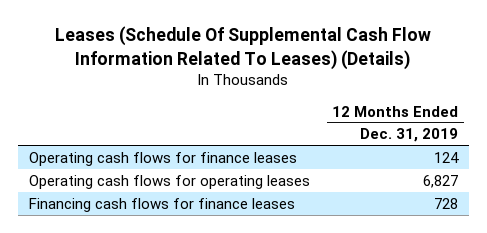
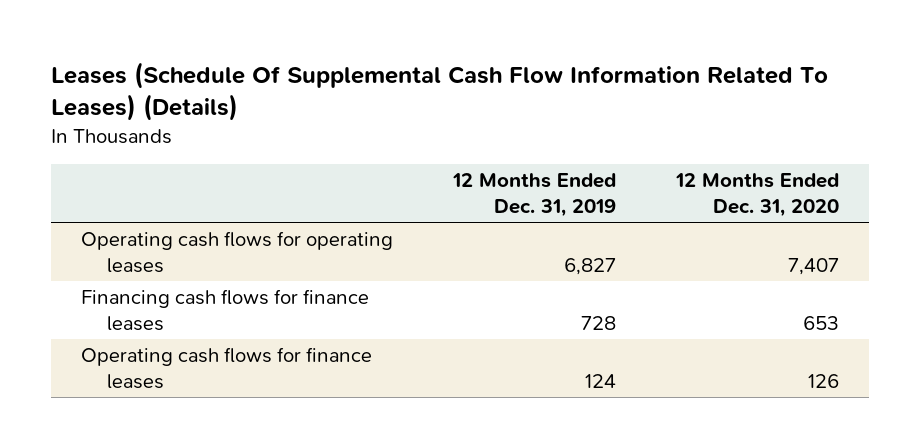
none -> [675,173,840,217] 12 Months Ended Dec. 31, 2020
[28,151,297,166] Operating cash flows for finance leases -> [81,347,373,389] Operating cash flows for finance leases

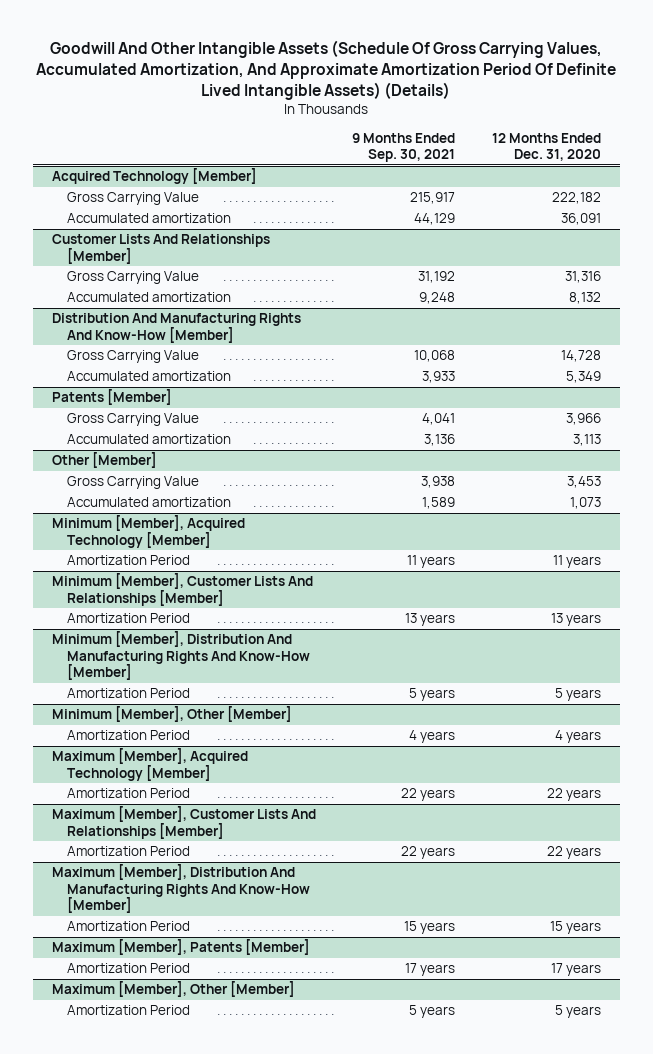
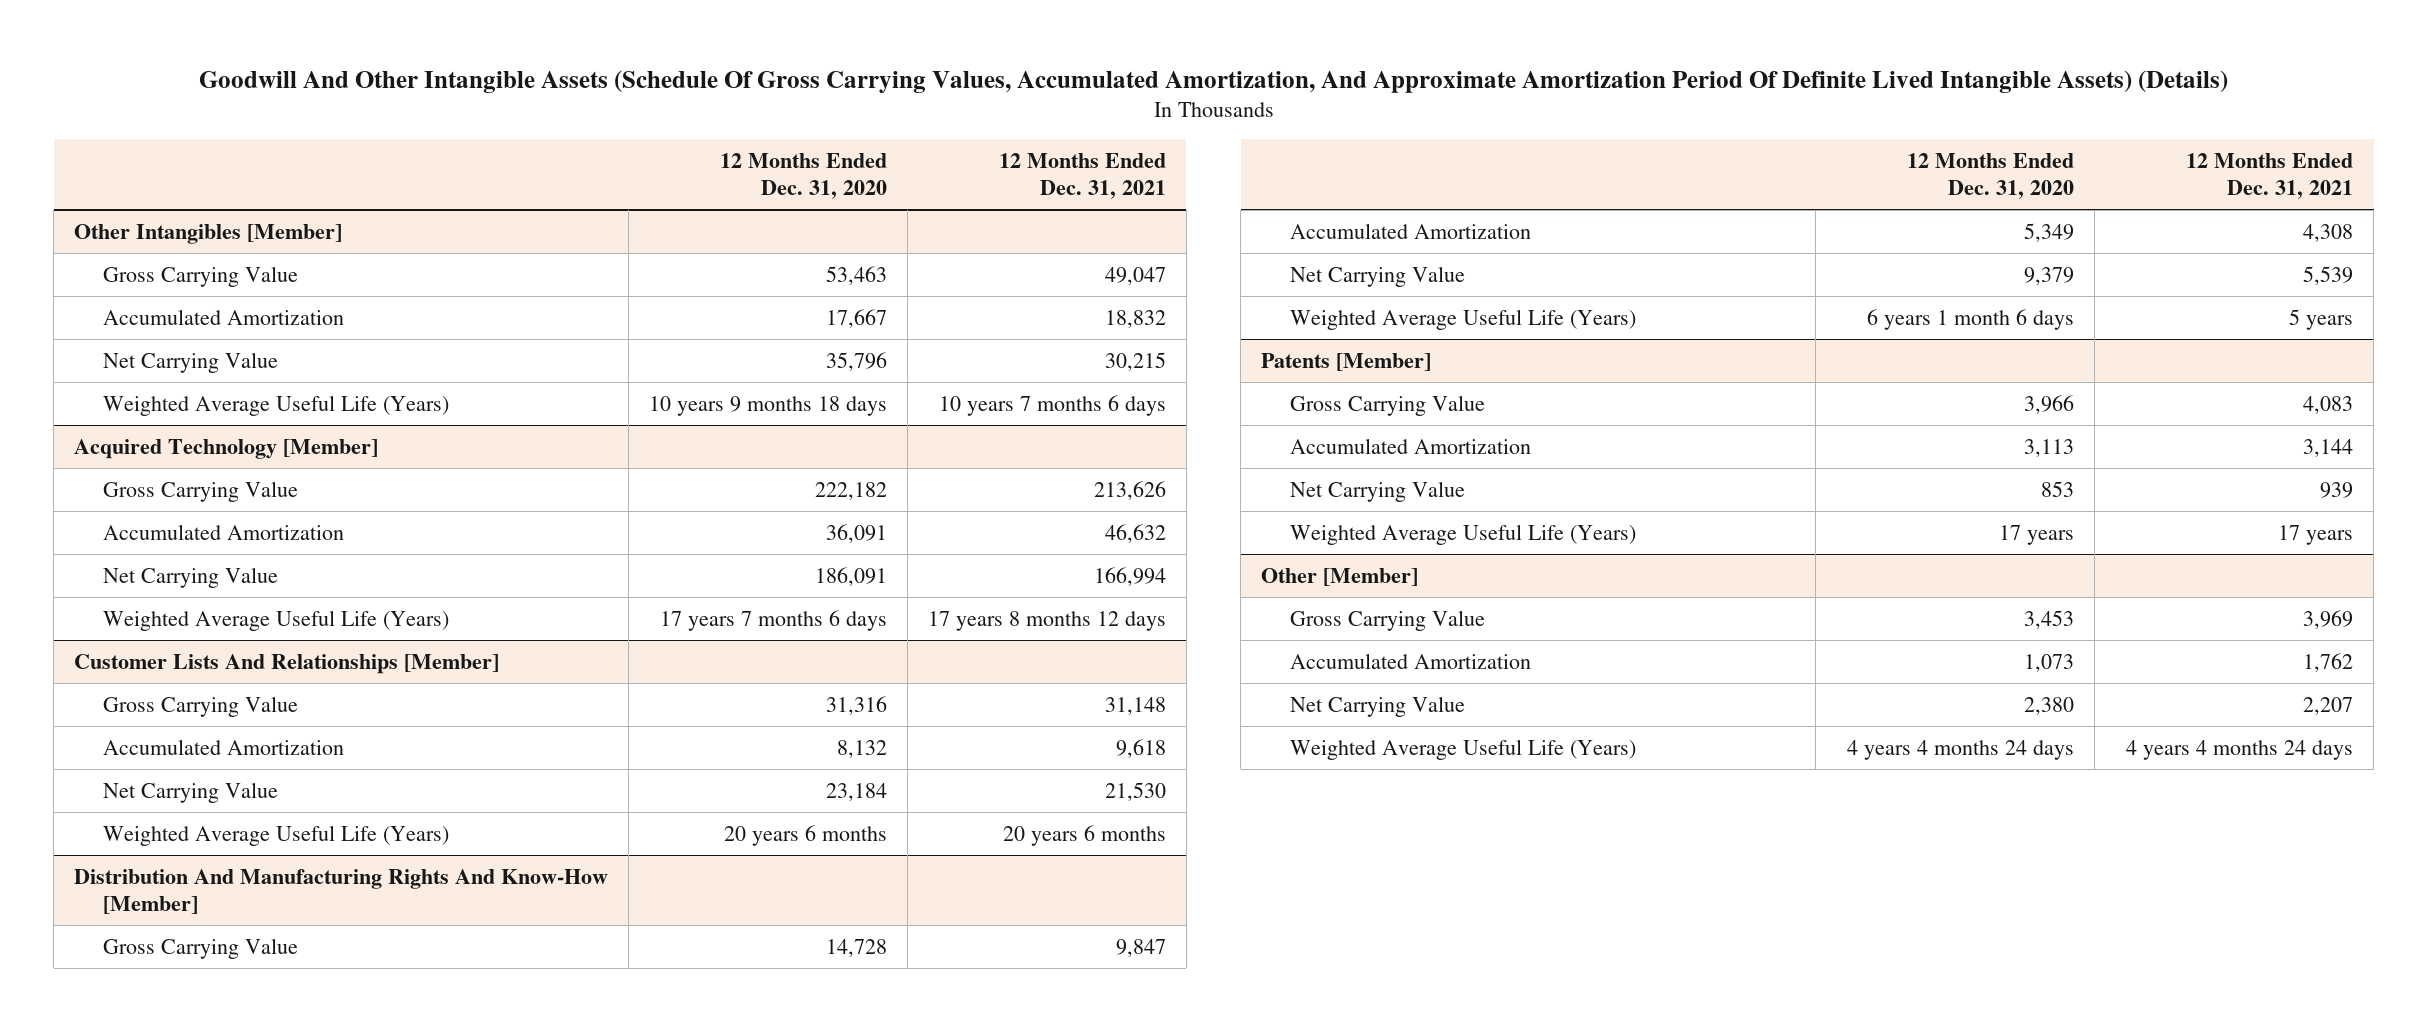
[352,132,456,163] 9 Months Ended Sep. 30, 2021 -> none
none -> [998,152,1166,199] 12 Months Ended Dec. 31, 2021
none -> [74,223,343,244] Other Intangibles [Member]
none -> [102,265,298,287] Gross Carrying Value
none -> [102,308,344,325] Accumulated Amortization
none -> [102,351,278,373] Net Carrying Value
none -> [102,394,449,416] Weighted Average Useful Life (Years)
[66,213,231,224] Accumulated amortization -> [102,523,344,540] Accumulated Amortization
none -> [102,566,278,588] Net Carrying Value
none -> [102,609,449,631] Weighted Average Useful Life (Years)
[66,292,231,303] Accumulated amortization -> [102,738,344,755] Accumulated Amortization
none -> [102,781,278,803] Net Carrying Value
none -> [102,824,449,846] Weighted Average Useful Life (Years)
[66,371,231,382] Accumulated amortization -> [1289,222,1531,239] Accumulated Amortization
none -> [1289,265,1465,287] Net Carrying Value
none -> [1289,308,1636,330] Weighted Average Useful Life (Years)
[66,434,231,445] Accumulated amortization -> [1289,437,1531,454] Accumulated Amortization
none -> [1289,480,1465,502] Net Carrying Value
none -> [1289,523,1636,545] Weighted Average Useful Life (Years)
[51,515,245,548] Minimum [Member], Acquired Technology [Member] -> none
[66,555,190,566] Amortization Period -> none
[51,573,313,606] Minimum [Member], Customer Lists And Relationships [Member] -> none
[66,613,190,624] Amortization Period -> none
[51,631,310,681] Minimum [Member], Distribution And Manufacturing Rights And Know-How [Member] -> none
[66,688,190,699] Amortization Period -> none
[51,706,292,723] Minimum [Member], Other [Member] -> none
[66,730,190,741] Amortization Period -> none
[51,748,248,781] Maximum [Member], Acquired Technology [Member] -> none
[66,788,190,799] Amortization Period -> none
[51,806,316,839] Maximum [Member], Customer Lists And Relationships [Member] -> none
[66,846,190,857] Amortization Period -> none
[51,864,310,914] Maximum [Member], Distribution And Manufacturing Rights And Know-How [Member] -> none
[66,921,190,932] Amortization Period -> none
[51,939,310,956] Maximum [Member], Patents [Member] -> none
[66,963,190,974] Amortization Period -> none
[51,981,295,998] Maximum [Member], Other [Member] -> none
[66,1005,190,1016] Amortization Period -> none
[66,497,231,508] Accumulated amortization -> [1289,652,1531,669] Accumulated Amortization
none -> [1289,695,1465,717] Net Carrying Value
none -> [1289,738,1636,760] Weighted Average Useful Life (Years)

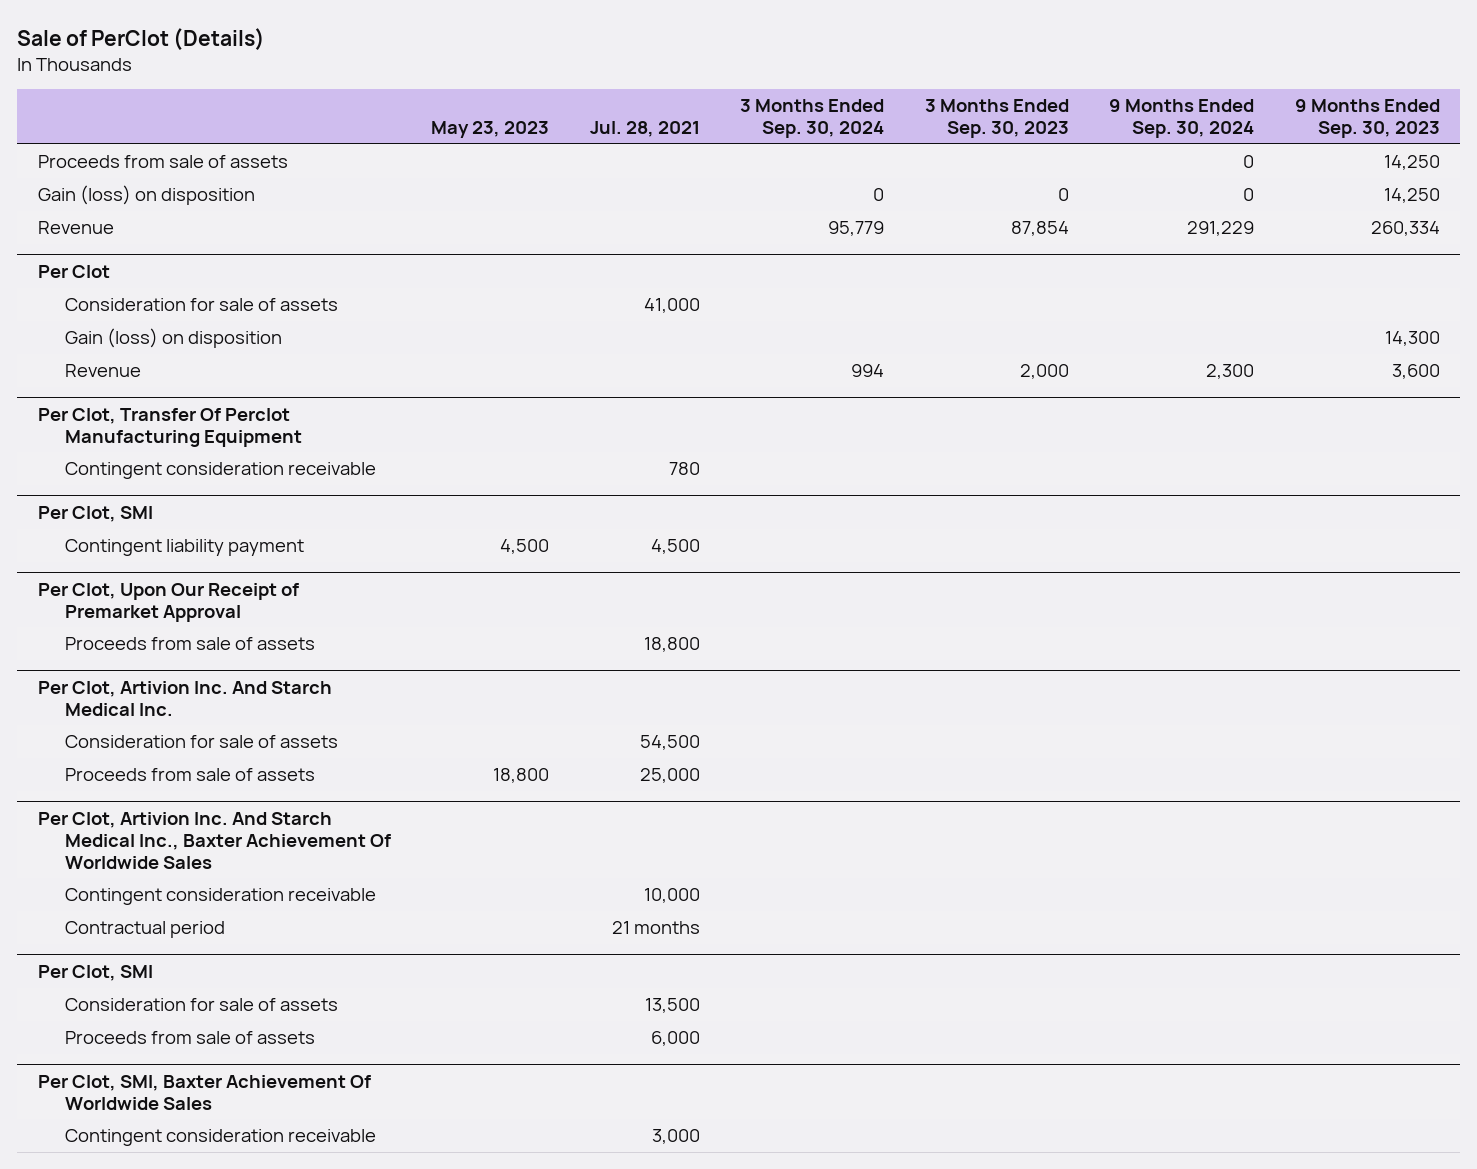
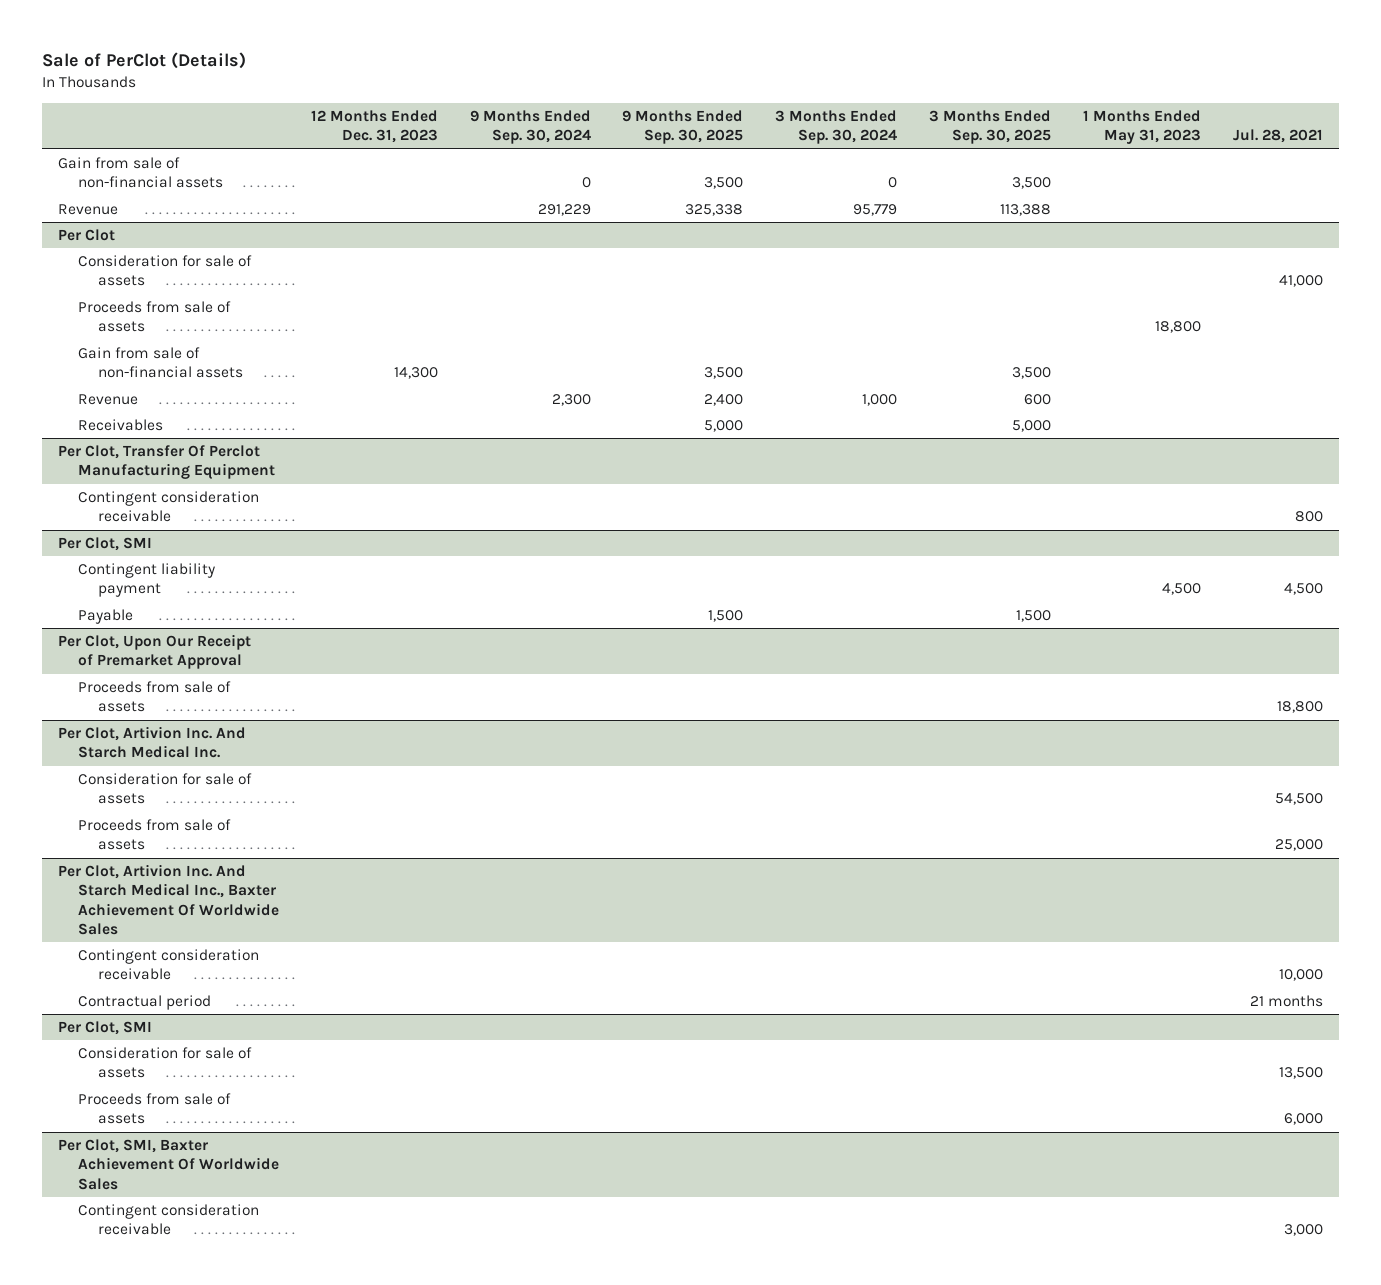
[431,120,550,138] May 23, 2023 -> none
[924,99,1069,138] 3 Months Ended Sep. 30, 2023 -> none
[1294,99,1440,138] 9 Months Ended Sep. 30, 2023 -> none
none -> [310,109,438,144] 12 Months Ended Dec. 31, 2023
none -> [622,109,744,145] 9 Months Ended Sep. 30, 2025
none -> [929,109,1052,145] 3 Months Ended Sep. 30, 2025
none -> [1082,109,1201,145] 1 Months Ended May 31, 2023
[37,155,288,169] Proceeds from sale of assets -> none
[37,185,255,206] Gain (loss) on disposition -> [58,157,223,189] Gain from sale of non-financial assets
none -> [77,301,231,333] Proceeds from sale of assets
[64,328,282,349] Gain (loss) on disposition -> [77,347,243,379] Gain from sale of non-financial assets
[851,364,885,378] 994 -> [862,394,898,407] 1,000
none -> [77,419,163,432] Receivables
[668,462,700,476] 780 -> [1294,511,1323,523] 800
none -> [77,609,133,625] Payable

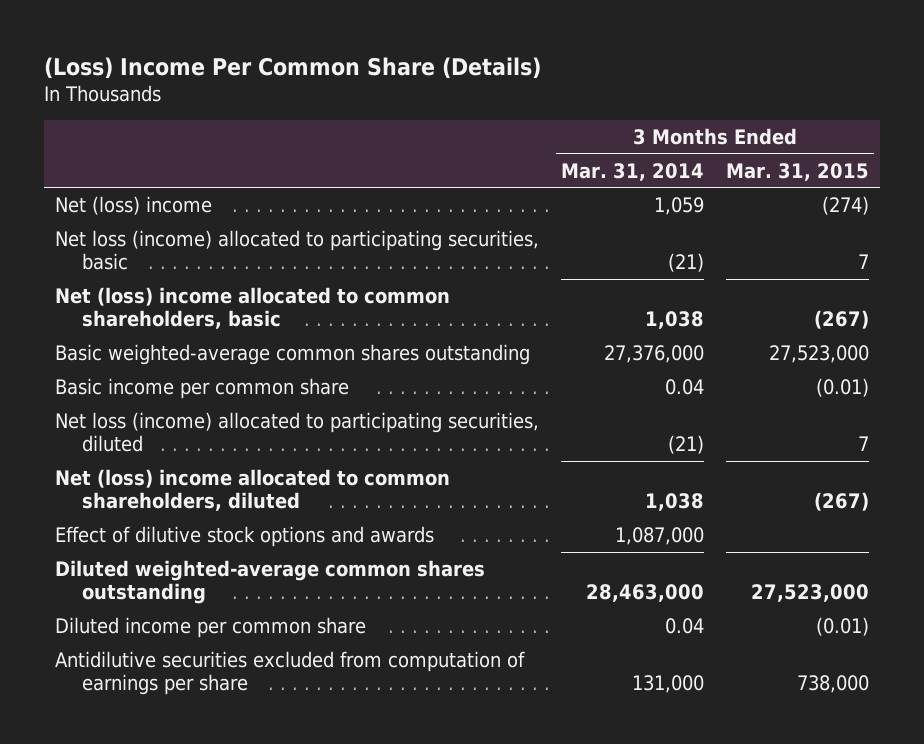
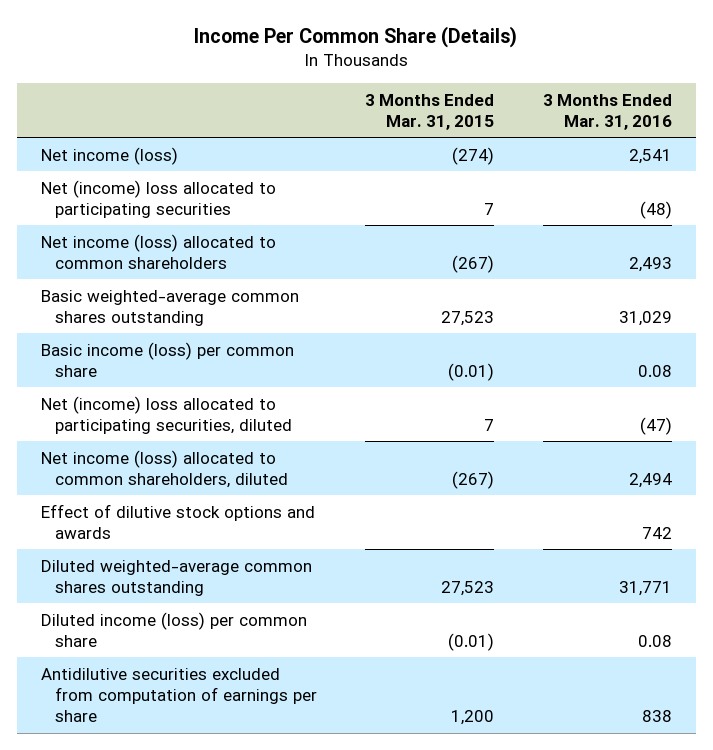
[44,56,542,79] (Loss) Income Per Common Share (Details) -> [194,26,518,49] Income Per Common Share (Details)
[561,162,705,181] Mar. 31, 2014 -> none
none -> [542,93,672,130] 3 Months Ended Mar. 31, 2016
[55,195,213,215] Net (loss) income -> [40,146,178,165] Net income (loss)
[55,229,540,271] Net loss (income) allocated to participating securities, basic -> [40,179,276,218] Net (income) loss allocated to participating securities
[55,286,451,330] Net (loss) income allocated to common shareholders, basic -> [40,233,276,269] Net income (loss) allocated to common shareholders
[768,344,869,363] 27,523,000 -> [441,310,495,326] 27,523
[55,377,350,399] Basic income per common share -> [40,341,294,377] Basic income (loss) per common share
[55,411,540,453] Net loss (income) allocated to participating securities, diluted -> [40,395,293,434] Net (income) loss allocated to participating securities, diluted
[55,468,451,512] Net (loss) income allocated to common shareholders, diluted -> [40,449,289,488] Net income (loss) allocated to common shareholders, diluted
[750,584,869,603] 27,523,000 -> [441,580,495,596] 27,523
[55,616,367,638] Diluted income per common share -> [40,611,307,647] Diluted income (loss) per common share
[796,675,869,694] 738,000 -> [451,710,495,726] 1,200

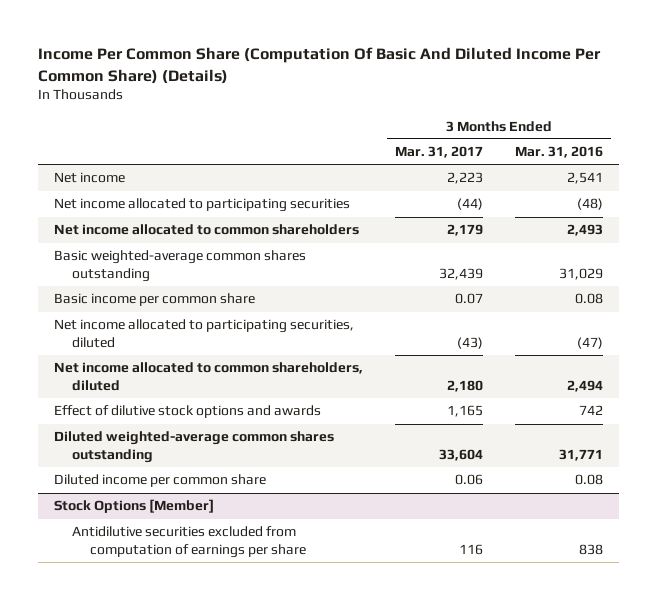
[194,26,518,49] Income Per Common Share (Details) -> [38,47,602,84] Income Per Common Share (Computation Of Basic And Diluted Income Per Common Share) (Details)
[365,93,495,130] 3 Months Ended Mar. 31, 2015 -> none
none -> [395,146,484,159] Mar. 31, 2017
[40,146,178,165] Net income (loss) -> [54,172,126,184] Net income
[40,179,276,218] Net (income) loss allocated to participating securities -> [54,198,351,213] Net income allocated to participating securities
[40,233,276,269] Net income (loss) allocated to common shareholders -> [54,224,360,236] Net income allocated to common shareholders
[40,341,294,377] Basic income (loss) per common share -> [54,293,256,307] Basic income per common share
[40,395,293,434] Net (income) loss allocated to participating securities, diluted -> [54,319,355,348] Net income allocated to participating securities, diluted
[40,449,289,488] Net income (loss) allocated to common shareholders, diluted -> [54,362,364,391] Net income allocated to common shareholders, diluted
[40,611,307,647] Diluted income (loss) per common share -> [54,474,267,488] Diluted income per common share
none -> [54,499,215,514] Stock Options [Member]

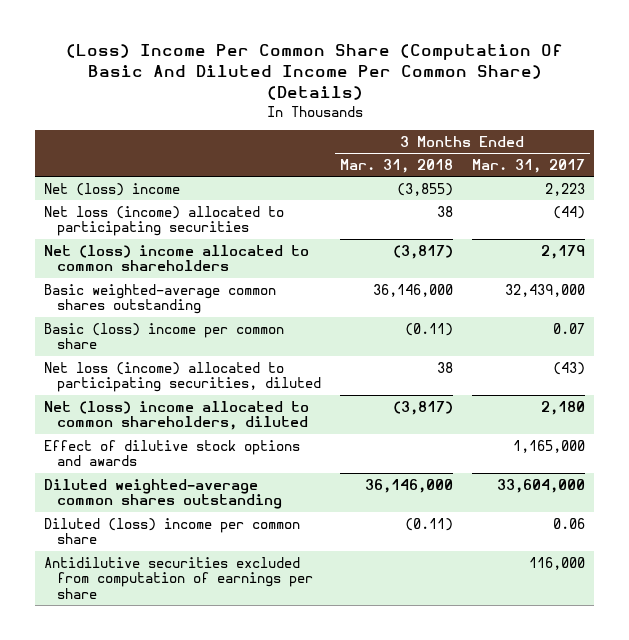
[38,47,602,84] Income Per Common Share (Computation Of Basic And Diluted Income Per Common Share) (Details) -> [65,43,563,101] (Loss) Income Per Common Share (Computation Of Basic And Diluted Income Per Common Share) (Details)
[515,146,604,159] Mar. 31, 2016 -> none
none -> [339,158,453,173] Mar. 31, 2018
[54,499,215,514] Stock Options [Member] -> none
[54,172,126,184] Net income -> [44,182,181,196] Net (loss) income
[54,198,351,213] Net income allocated to participating securities -> [44,205,285,237] Net loss (income) allocated to participating securities
[54,224,360,236] Net income allocated to common shareholders -> [44,244,310,272] Net (loss) income allocated to common shareholders
[439,267,484,280] 32,439 -> [504,283,585,297] 32,439,000
[54,293,256,307] Basic income per common share -> [44,322,285,350] Basic (loss) income per common share
[54,319,355,348] Net income allocated to participating securities, diluted -> [44,361,321,393] Net loss (income) allocated to participating securities, diluted
[54,362,364,391] Net income allocated to common shareholders, diluted -> [44,400,310,431] Net (loss) income allocated to common shareholders, diluted
[447,405,484,418] 1,165 -> [512,439,585,453] 1,165,000
[439,448,484,461] 33,604 -> [496,478,585,493] 33,604,000
[54,474,267,488] Diluted income per common share -> [44,517,301,545] Diluted (loss) income per common share
[459,543,484,555] 116 -> [528,556,585,570] 116,000

